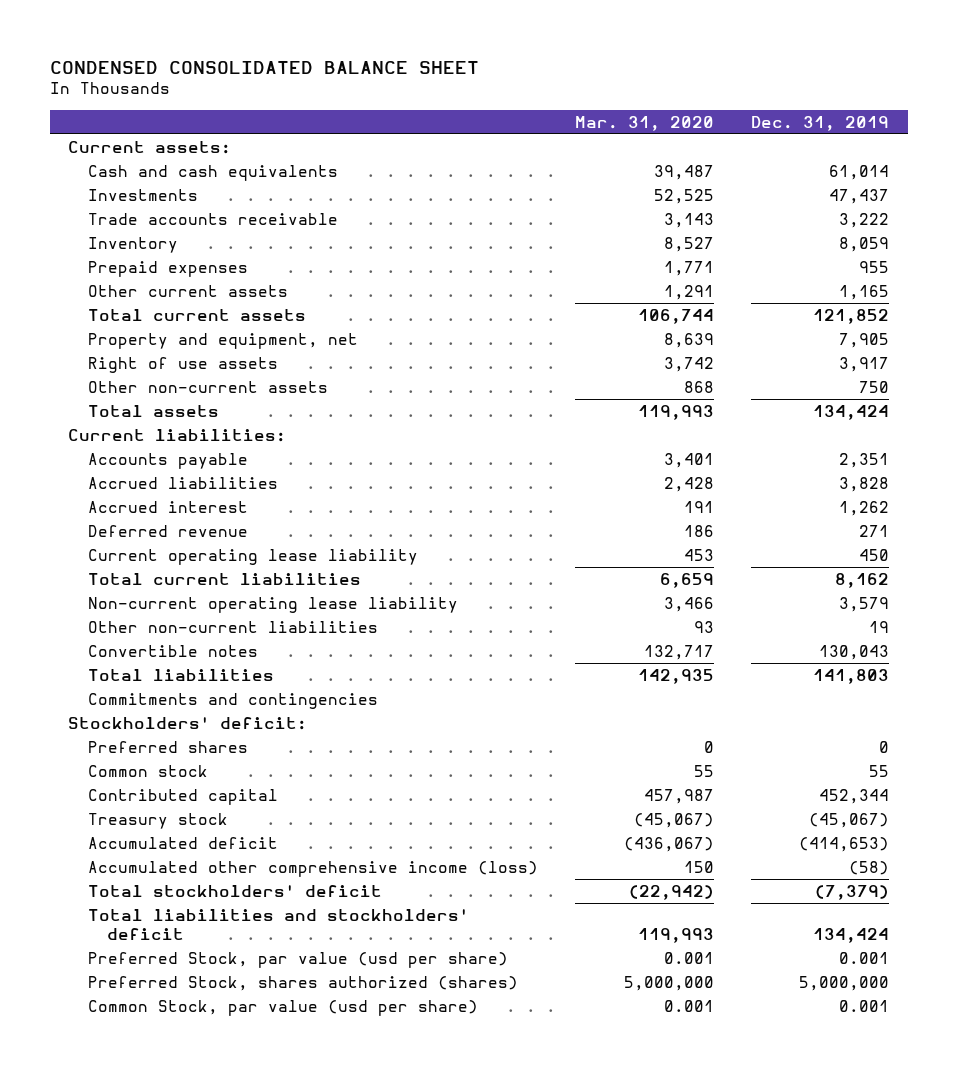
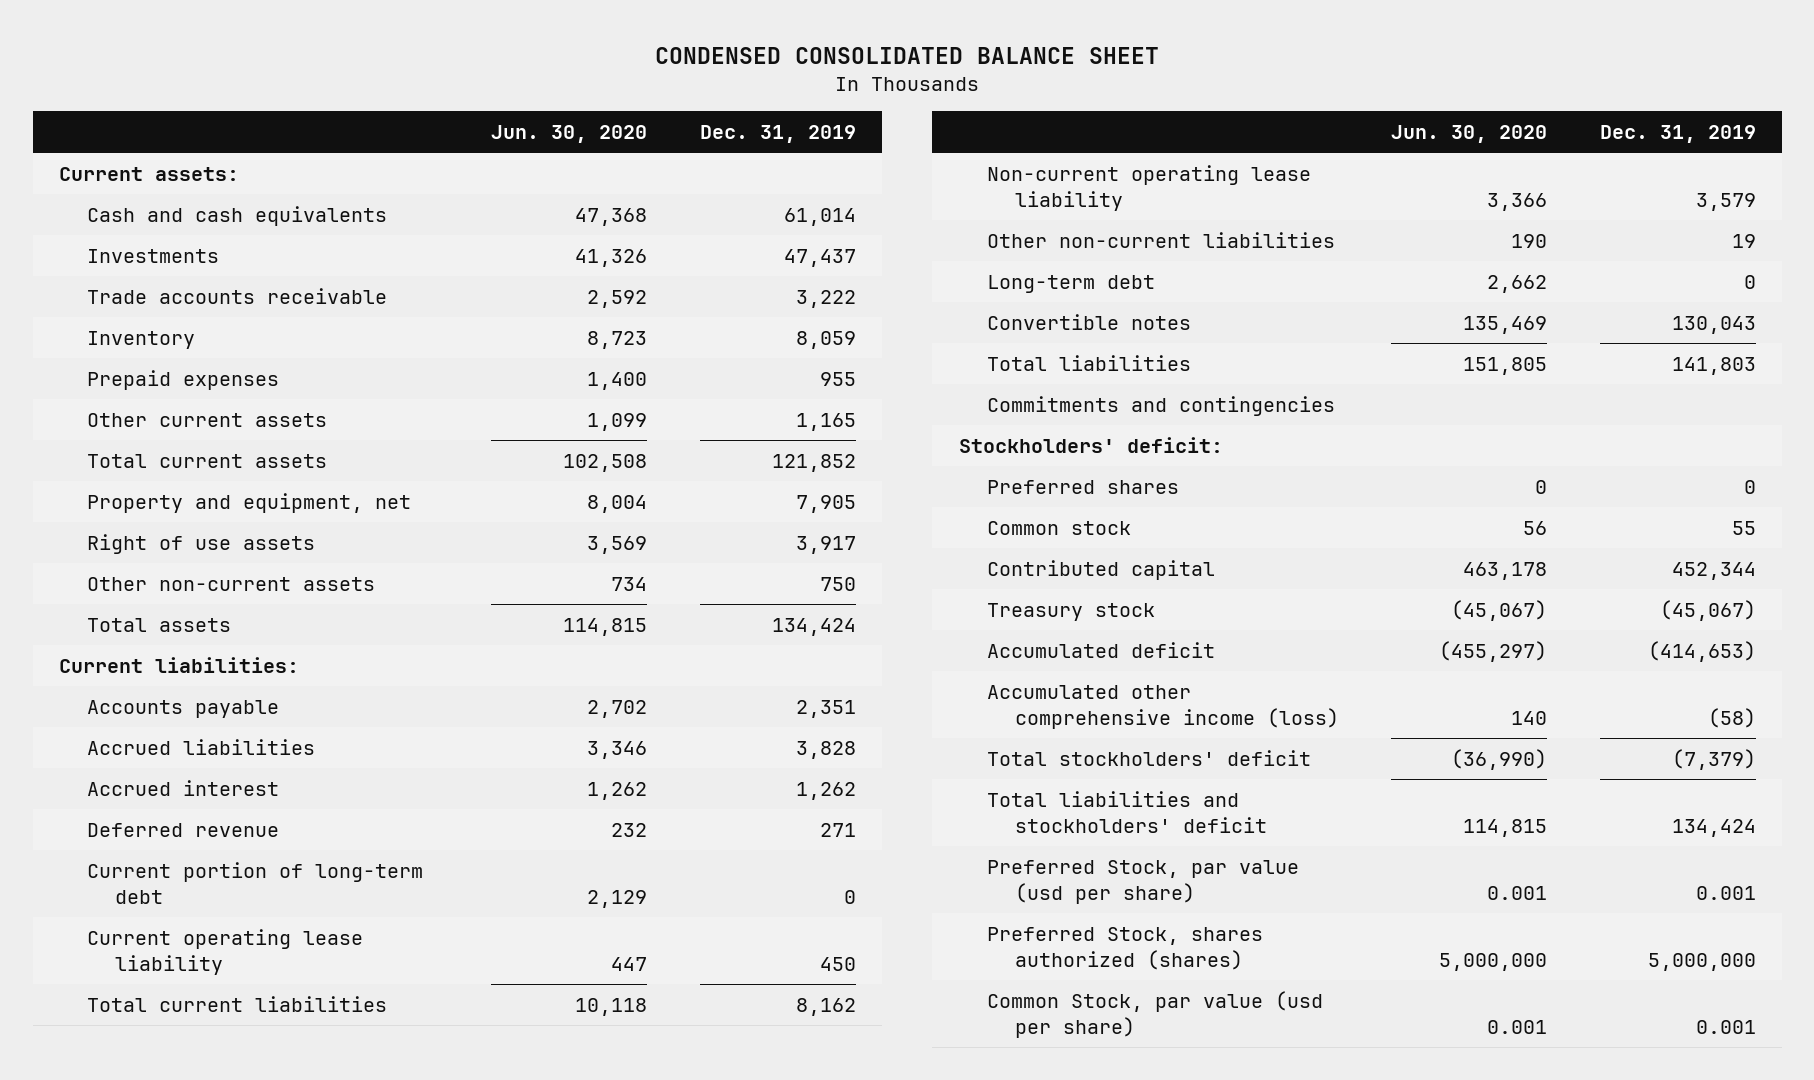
[574,115,714,131] Mar. 31, 2020 -> none
none -> [491,124,648,143] Jun. 30, 2020
none -> [86,861,423,904] Current portion of long-term debt
none -> [986,274,1155,293] Long-term debt

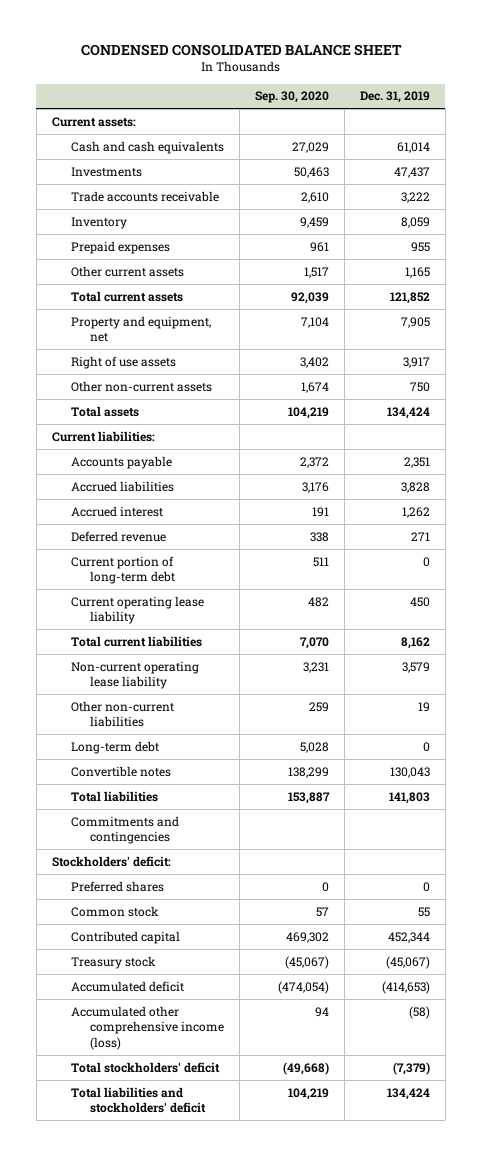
[491,124,648,143] Jun. 30, 2020 -> none
none -> [254,91,329,104] Sep. 30, 2020
[986,859,1299,904] Preferred Stock, par value (usd per share) -> none
[986,926,1263,970] Preferred Stock, shares authorized (shares) -> none
[986,990,1323,1038] Common Stock, par value (usd per share) -> none

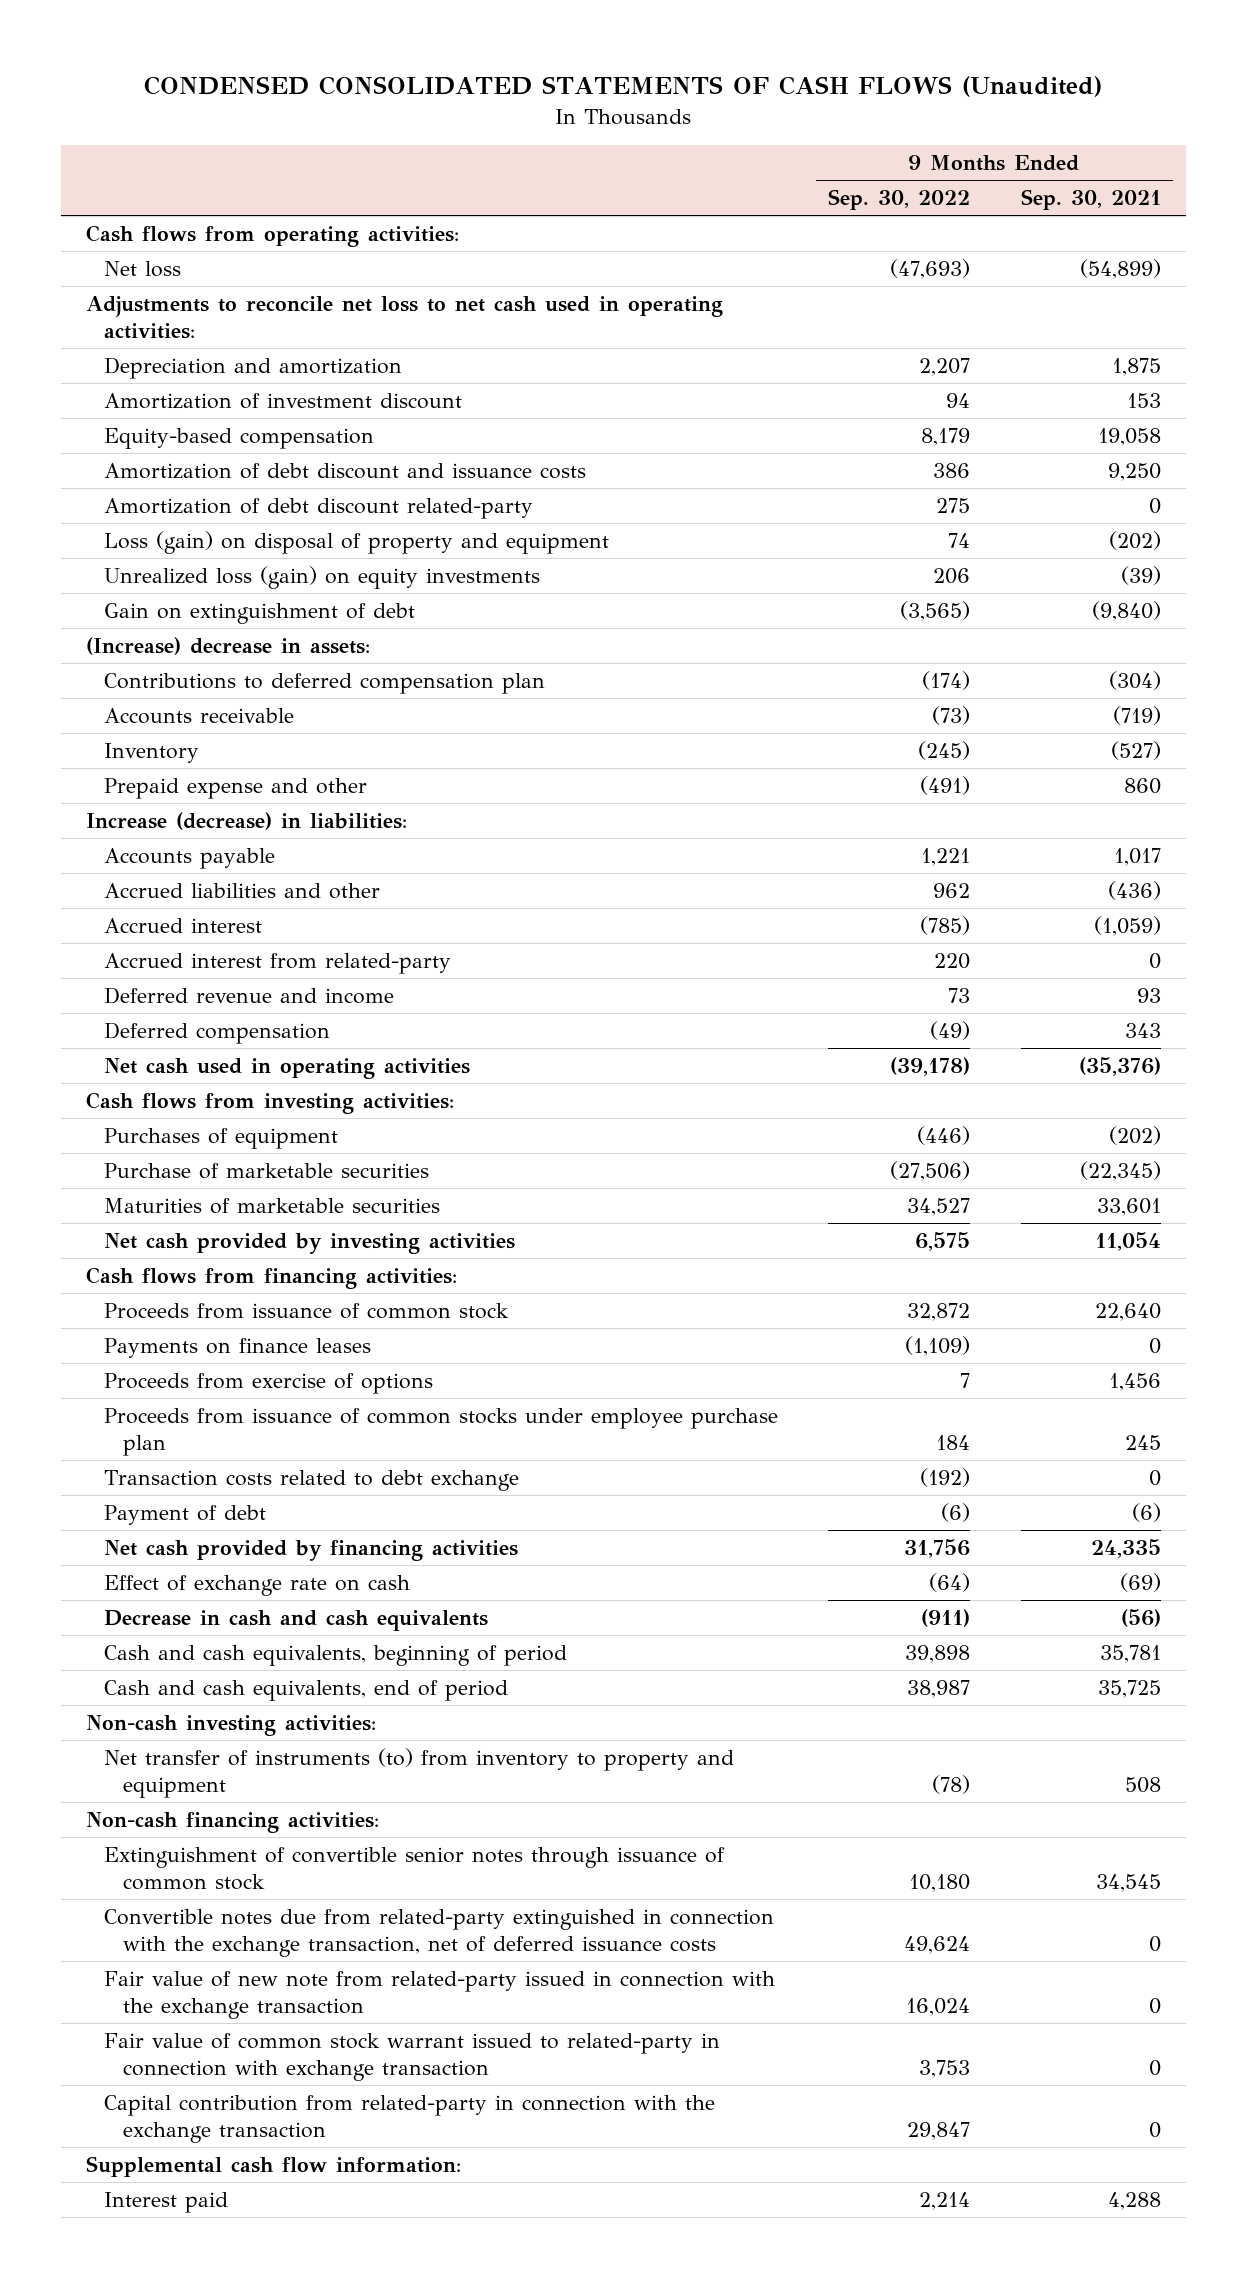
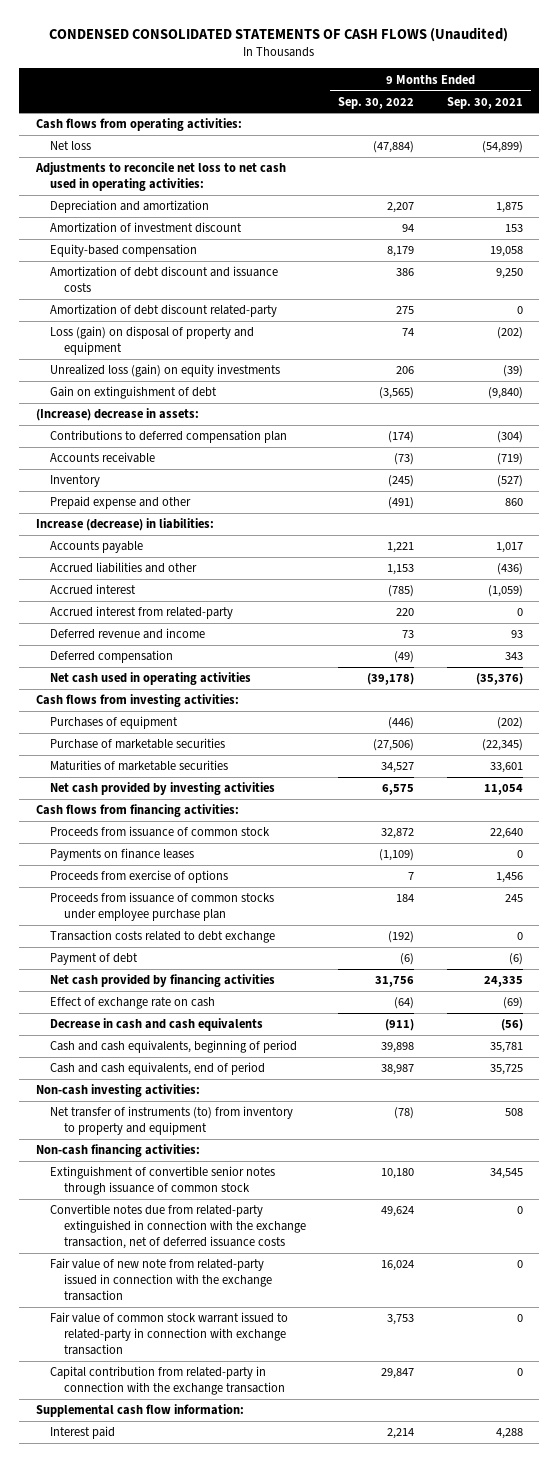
[890,258,971,279] (47,693) -> [373,141,415,154] (47,884)
[933,882,971,898] 962 -> [387,564,415,576] 1,153

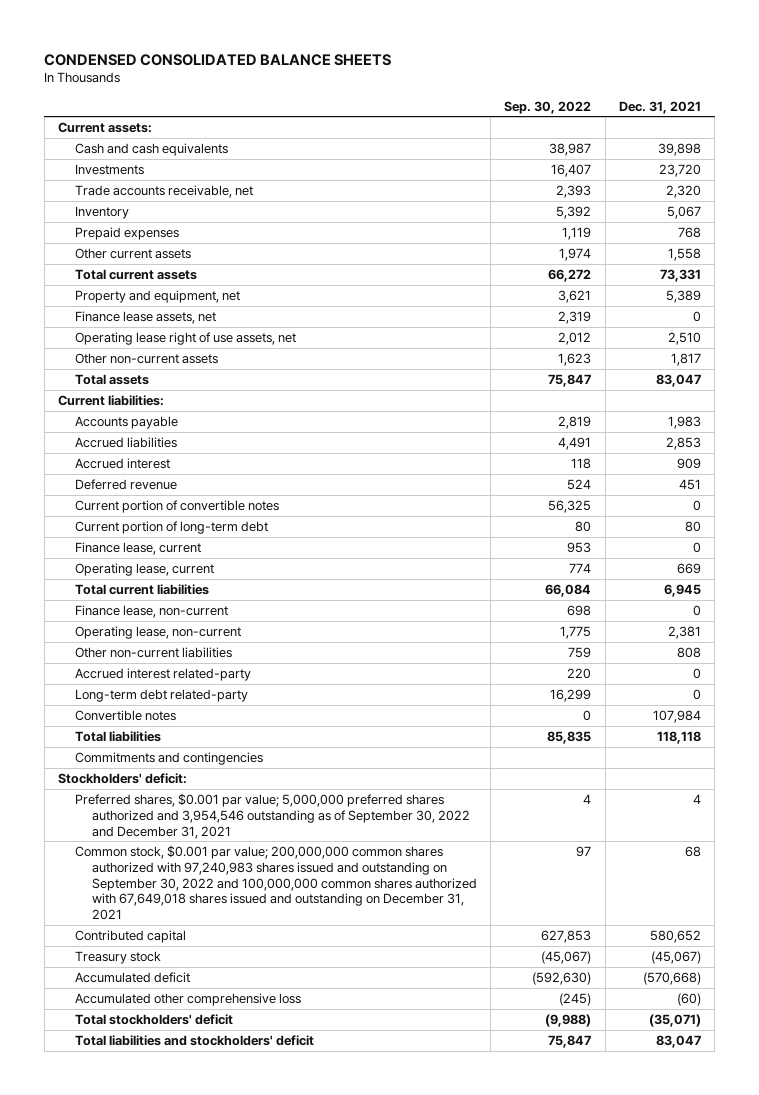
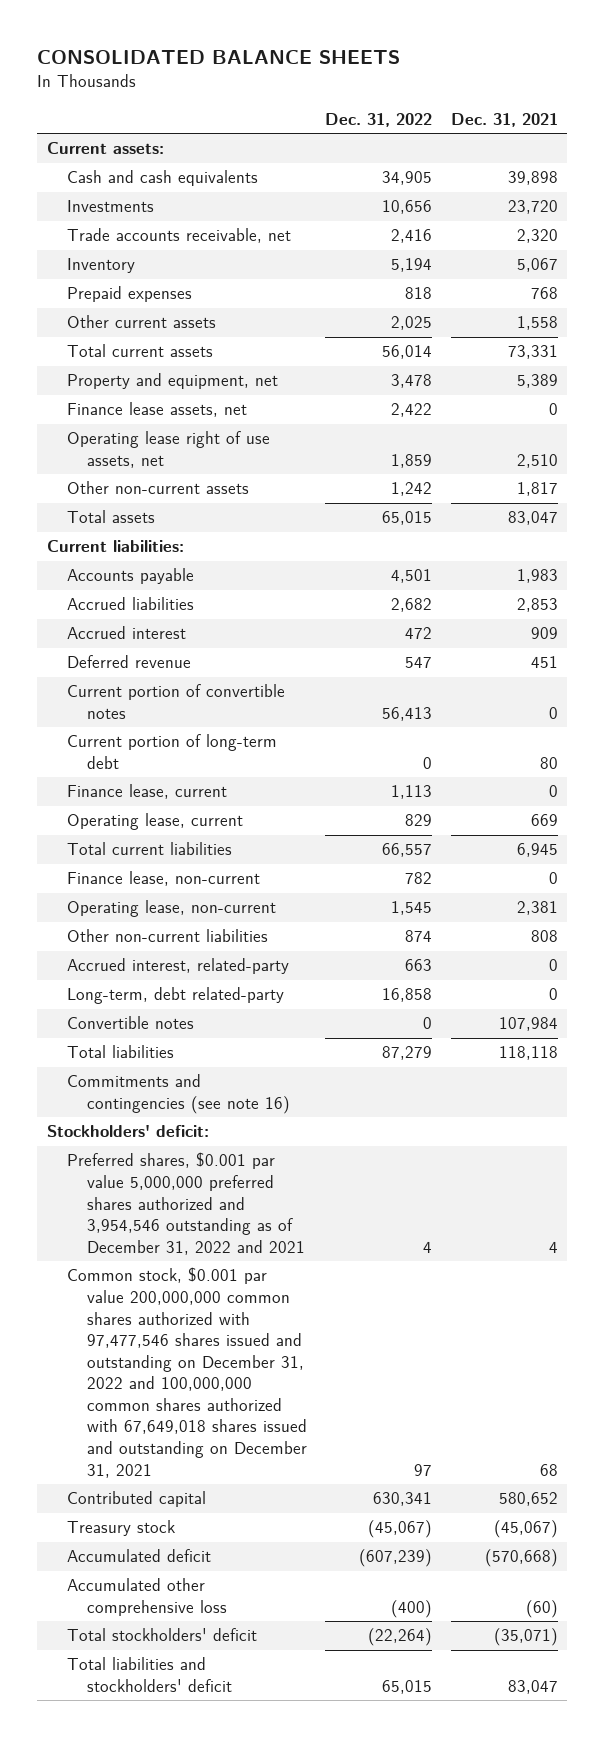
[44,53,392,66] CONDENSED CONSOLIDATED BALANCE SHEETS -> [37,50,401,65] CONSOLIDATED BALANCE SHEETS
[504,100,592,114] Sep. 30, 2022 -> none
none -> [325,112,433,127] Dec. 31, 2022
[74,668,251,682] Accrued interest related-party -> [66,958,289,975] Accrued interest, related-party
[74,689,248,703] Long-term debt related-party -> [66,987,284,1005] Long-term, debt related-party
[74,752,263,766] Commitments and contingencies -> [66,1074,290,1114] Commitments and contingencies (see note 16)
[74,793,470,839] Preferred shares, $0.001 par value; 5,000,000 preferred shares authorized and 3,954,546 outstanding as of September 30, 2022 and December 31, 2021 -> [66,1152,305,1255] Preferred shares, $0.001 par value 5,000,000 preferred shares authorized and 3,954,546 outstanding as of December 31, 2022 and 2021
[74,845,477,921] Common stock, $0.001 par value; 200,000,000 common shares authorized with 97,240,983 shares issued and outstanding on September 30, 2022 and 100,000,000 common shares authorized with 67,649,018 shares issued and outstanding on December 31, 2021 -> [66,1267,307,1478] Common stock, $0.001 par value 200,000,000 common shares authorized with 97,477,546 shares issued and outstanding on December 31, 2022 and 100,000,000 common shares authorized with 67,649,018 shares issued and outstanding on December 31, 2021

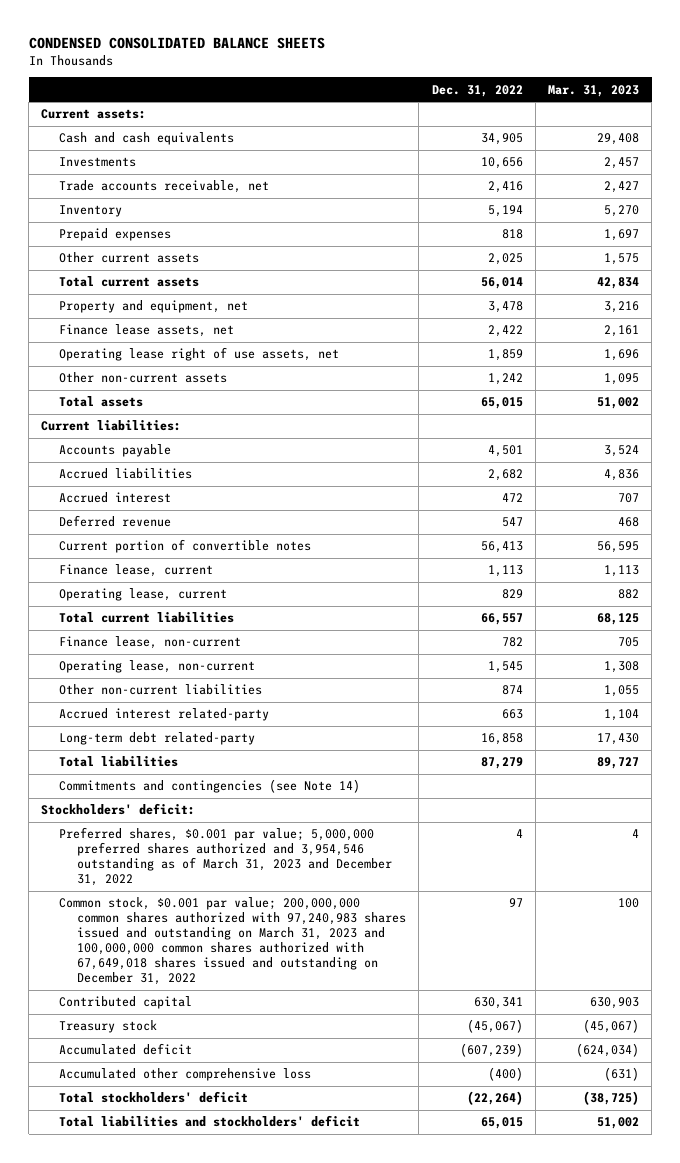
[37,50,401,65] CONSOLIDATED BALANCE SHEETS -> [28,36,325,49] CONDENSED CONSOLIDATED BALANCE SHEETS
[450,112,558,127] Dec. 31, 2021 -> none
none -> [548,84,640,97] Mar. 31, 2023
[66,734,277,769] Current portion of long-term debt -> none
[66,1016,194,1030] Convertible notes -> none
[66,958,289,975] Accrued interest, related-party -> [59,708,270,722] Accrued interest related-party
[66,987,284,1005] Long-term, debt related-party -> [59,732,256,746] Long-term debt related-party
[66,1074,290,1114] Commitments and contingencies (see note 16) -> [59,779,361,794] Commitments and contingencies (see Note 14)
[66,1152,305,1255] Preferred shares, $0.001 par value 5,000,000 preferred shares authorized and 3,954,546 outstanding as of December 31, 2022 and 2021 -> [59,827,393,887] Preferred shares, $0.001 par value; 5,000,000 preferred shares authorized and 3,954,546 outstanding as of March 31, 2023 and December 31, 2022
[66,1267,307,1478] Common stock, $0.001 par value 200,000,000 common shares authorized with 97,477,546 shares issued and outstanding on December 31, 2022 and 100,000,000 common shares authorized with 67,649,018 shares issued and outstanding on December 31, 2021 -> [59,897,407,986] Common stock, $0.001 par value; 200,000,000 common shares authorized with 97,240,983 shares issued and outstanding on March 31, 2023 and 100,000,000 common shares authorized with 67,649,018 shares issued and outstanding on December 31, 2022

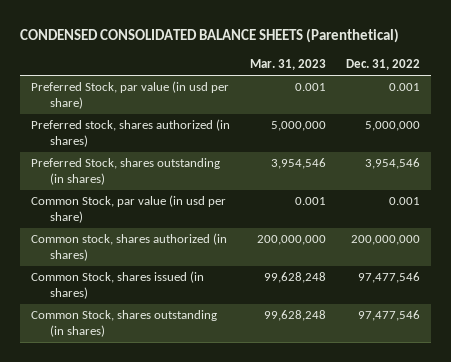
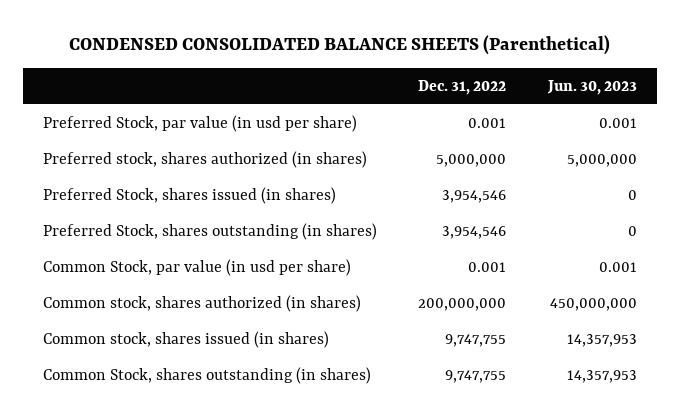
[250,59,327,71] Mar. 31, 2023 -> none
none -> [546,79,637,95] Jun. 30, 2023
none -> [43,187,337,205] Preferred Stock, shares issued (in shares)
[30,271,204,299] Common Stock, shares issued (in shares) -> [43,331,330,349] Common stock, shares issued (in shares)
[358,272,421,284] 97,477,546 -> [445,334,507,348] 9,747,755
[358,310,421,322] 97,477,546 -> [445,370,507,384] 9,747,755

